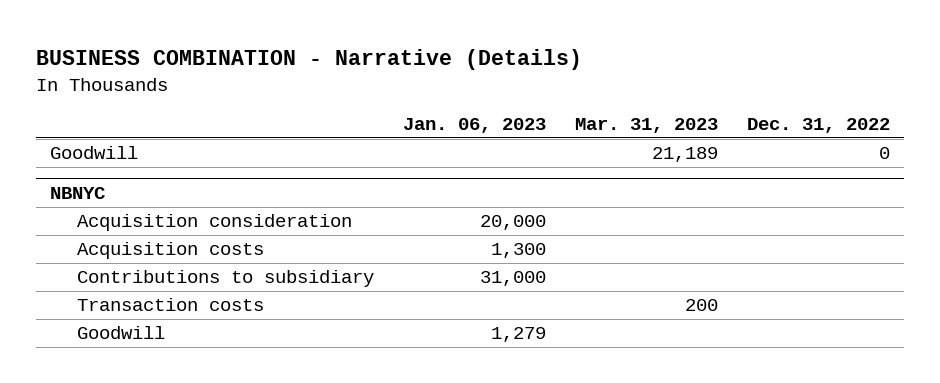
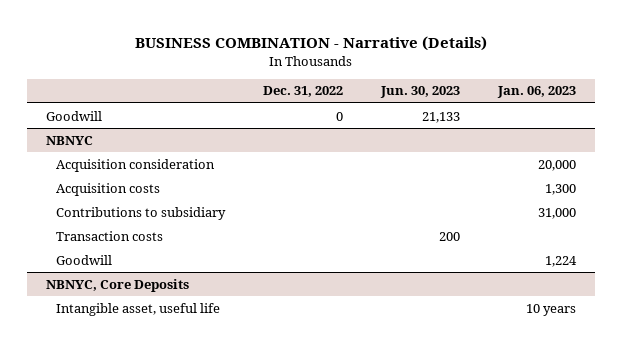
[574,117,718,133] Mar. 31, 2023 -> none
none -> [379,86,460,99] Jun. 30, 2023
[491,327,547,343] 1,279 -> [544,255,577,267] 1,224
none -> [46,278,190,292] NBNYC, Core Deposits
none -> [55,302,220,316] Intangible asset, useful life

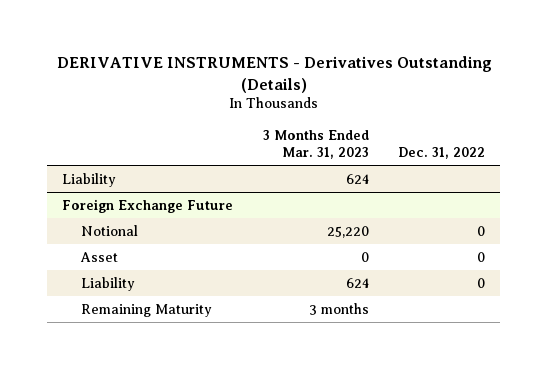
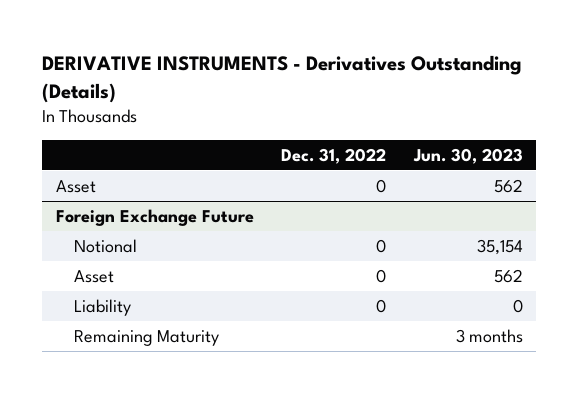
[262,129,369,160] 3 Months Ended Mar. 31, 2023 -> none
none -> [412,147,523,164] Jun. 30, 2023
[61,172,116,187] Liability -> none
none -> [55,179,96,193] Asset

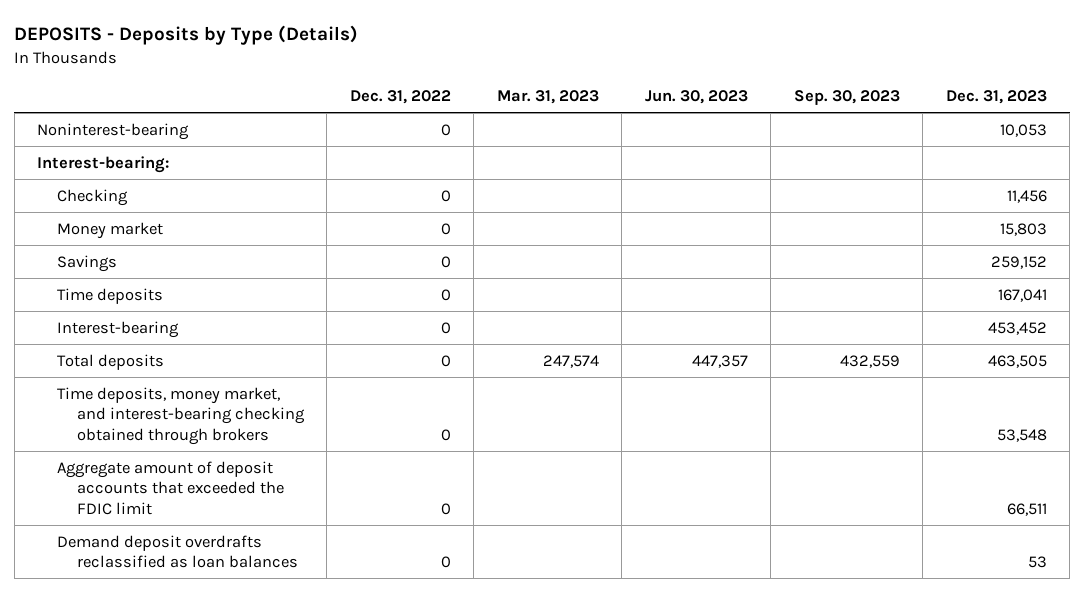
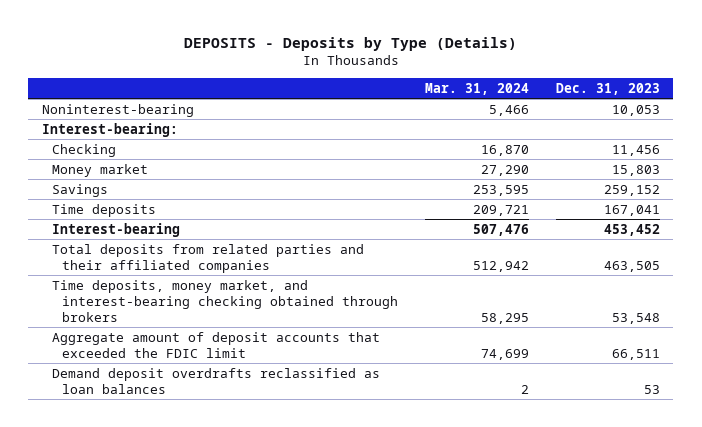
[349,89,451,104] Dec. 31, 2022 -> none
[496,89,599,104] Mar. 31, 2023 -> none
[644,89,748,104] Jun. 30, 2023 -> none
[793,89,900,105] Sep. 30, 2023 -> none
none -> [425,82,530,95] Mar. 31, 2024
[57,353,165,370] Total deposits -> [51,243,364,273] Total deposits from related parties and their affiliated companies

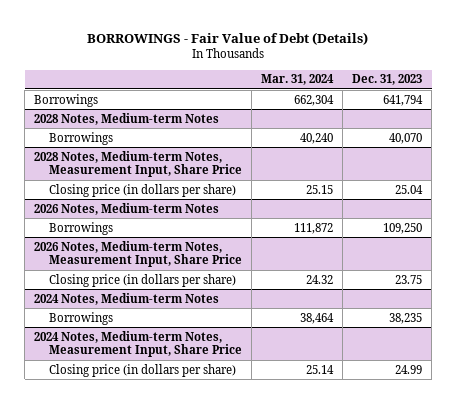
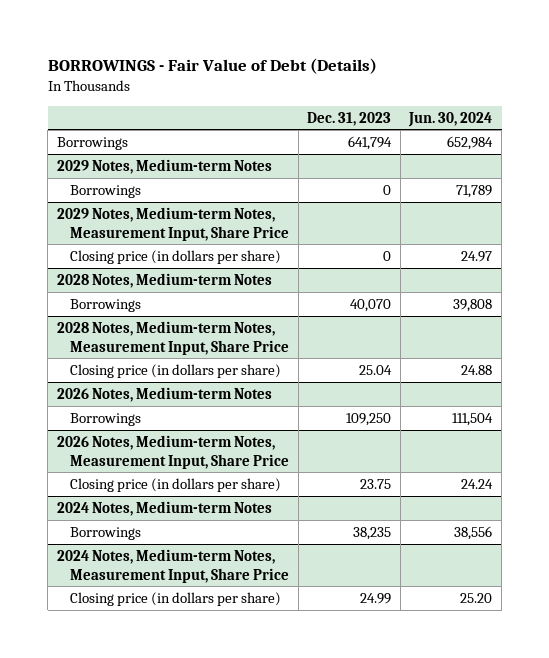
[261,74,335,86] Mar. 31, 2024 -> none
none -> [408,111,493,127] Jun. 30, 2024
none -> [56,158,272,174] 2029 Notes, Medium-term Notes
none -> [69,184,141,198] Borrowings
none -> [56,206,289,241] 2029 Notes, Medium-term Notes, Measurement Input, Share Price
none -> [69,249,281,264] Closing price (in dollars per share)

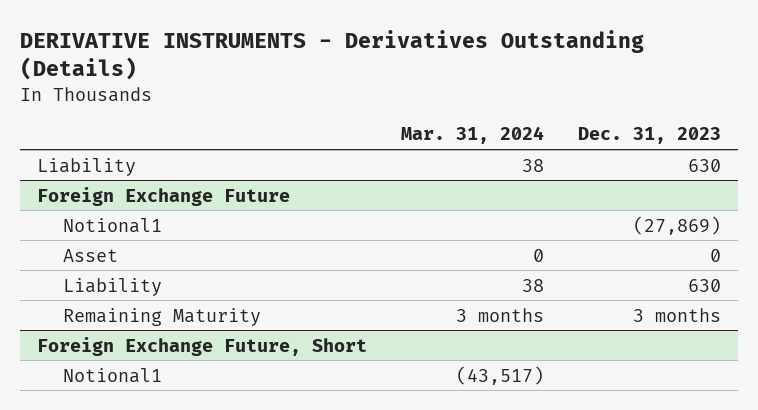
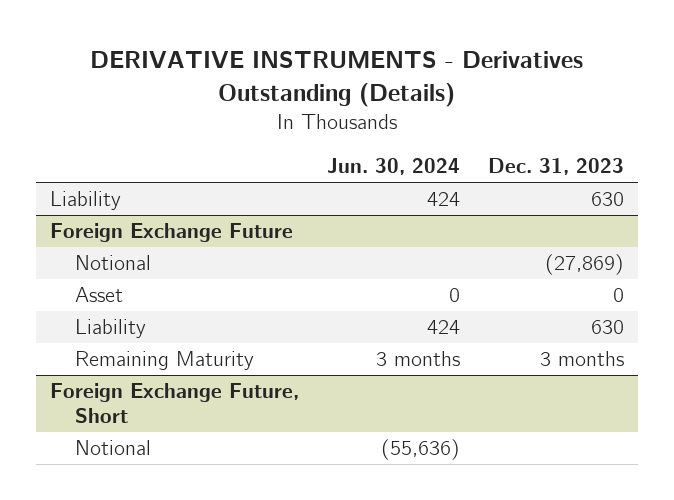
[401,126,545,145] Mar. 31, 2024 -> none
none -> [327,158,461,176] Jun. 30, 2024
[63,217,163,233] Notional1 -> [75,255,152,271] Notional
[63,367,163,383] Notional1 -> [75,440,152,456] Notional

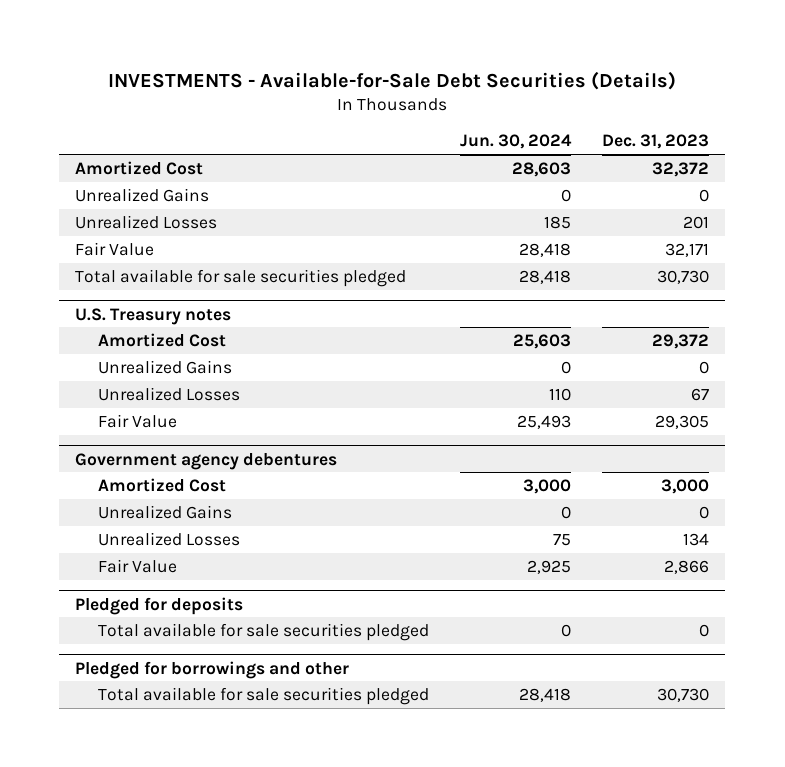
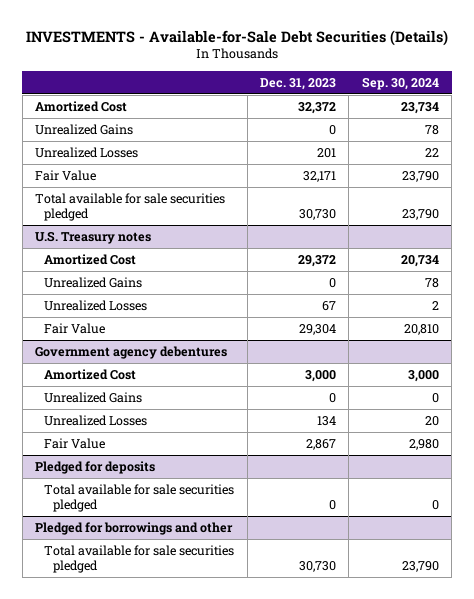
[460,134,573,150] Jun. 30, 2024 -> none
none -> [361,76,439,90] Sep. 30, 2024
[655,414,710,429] 29,305 -> [298,323,336,335] 29,304
[664,559,710,574] 2,866 -> [305,438,336,450] 2,867

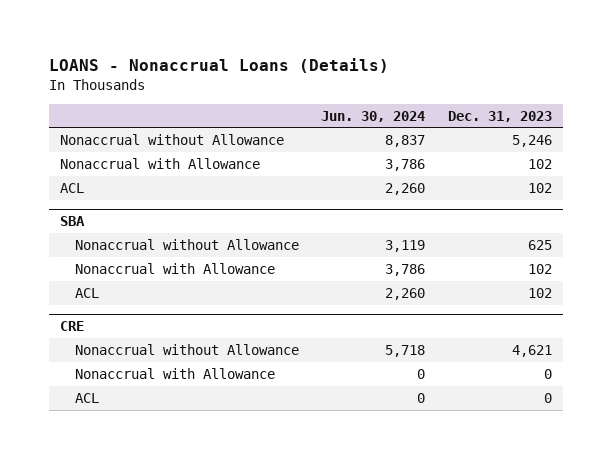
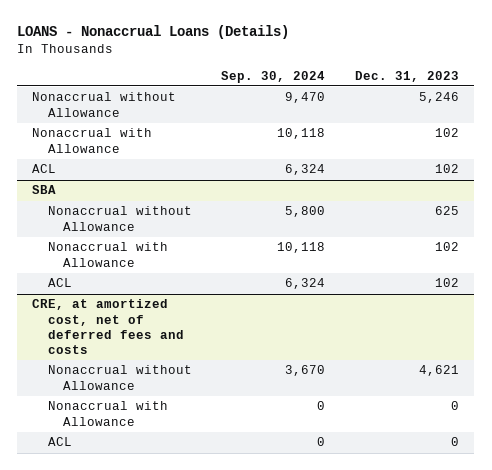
[321,110,426,122] Jun. 30, 2024 -> none
none -> [221,70,326,83] Sep. 30, 2024
[59,321,84,332] CRE -> [32,299,184,355] CRE, at amortized cost, net of deferred fees and costs

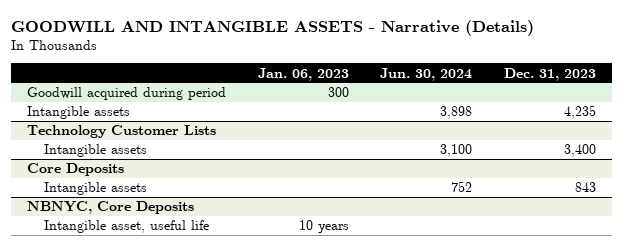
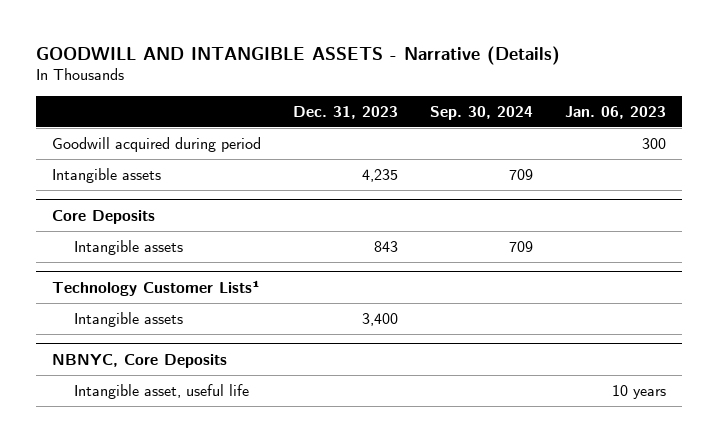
[380,67,473,81] Jun. 30, 2024 -> none
none -> [429,105,533,120] Sep. 30, 2024
[26,125,216,139] Technology Customer Lists -> none
[44,144,148,158] Intangible assets -> none
none -> [51,279,260,296] Technology Customer Lists¹
none -> [74,311,184,327] Intangible assets

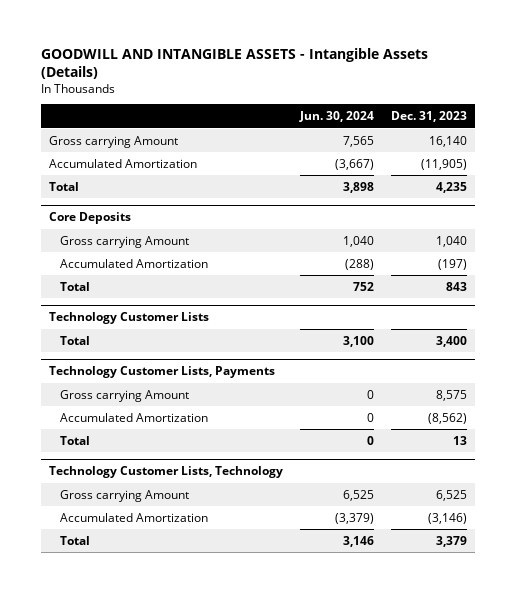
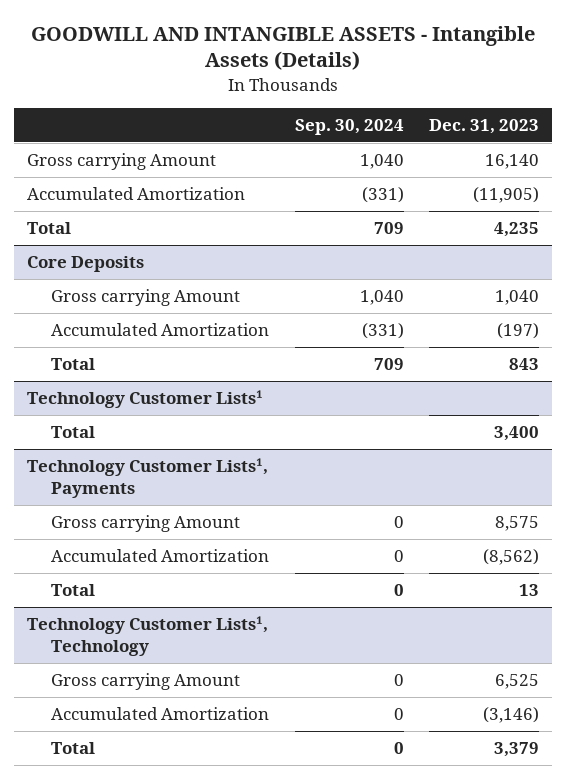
[299,111,375,123] Jun. 30, 2024 -> none
none -> [294,118,404,135] Sep. 30, 2024
[49,312,210,325] Technology Customer Lists -> [26,390,263,409] Technology Customer Lists¹
[49,366,276,379] Technology Customer Lists, Payments -> [26,458,268,498] Technology Customer Lists¹, Payments
[49,466,284,479] Technology Customer Lists, Technology -> [26,616,268,656] Technology Customer Lists¹, Technology

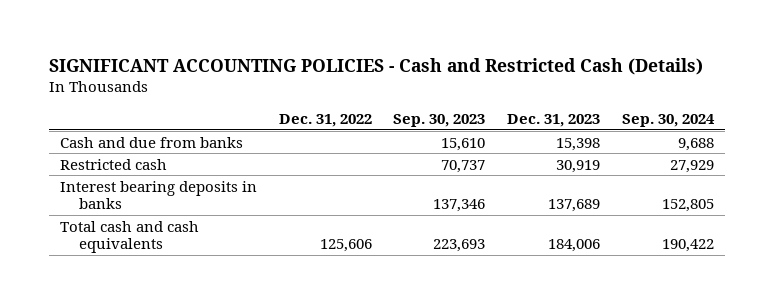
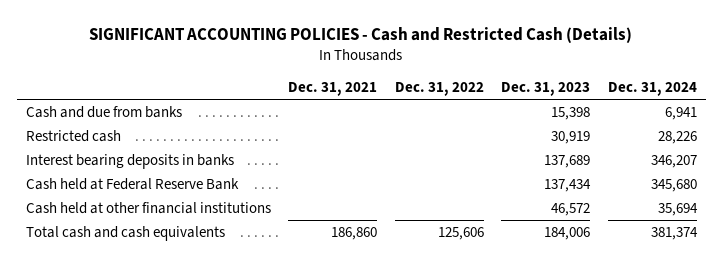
[393,113,486,127] Sep. 30, 2023 -> none
[622,113,716,127] Sep. 30, 2024 -> none
none -> [288,81,378,96] Dec. 31, 2021
none -> [607,81,697,96] Dec. 31, 2024
none -> [25,178,239,191] Cash held at Federal Reserve Bank
none -> [25,202,271,215] Cash held at other financial institutions

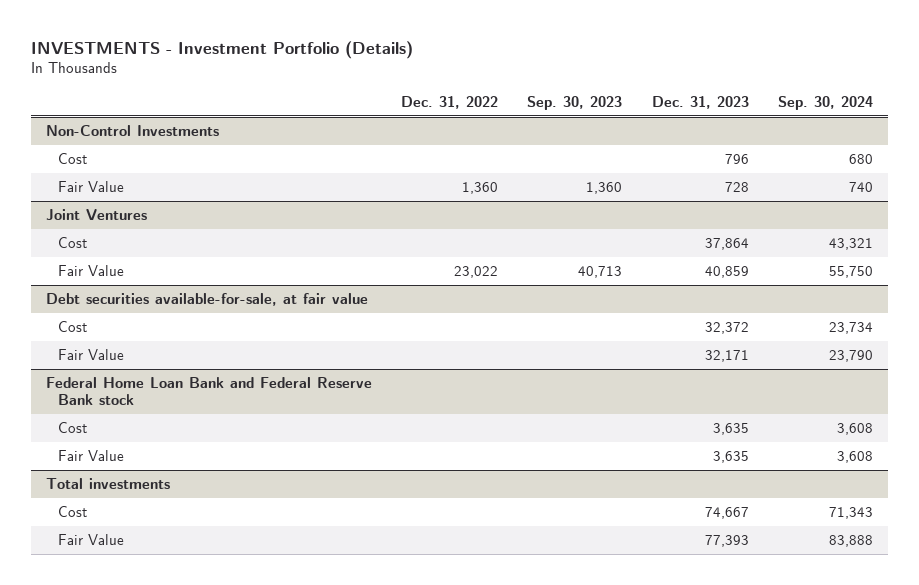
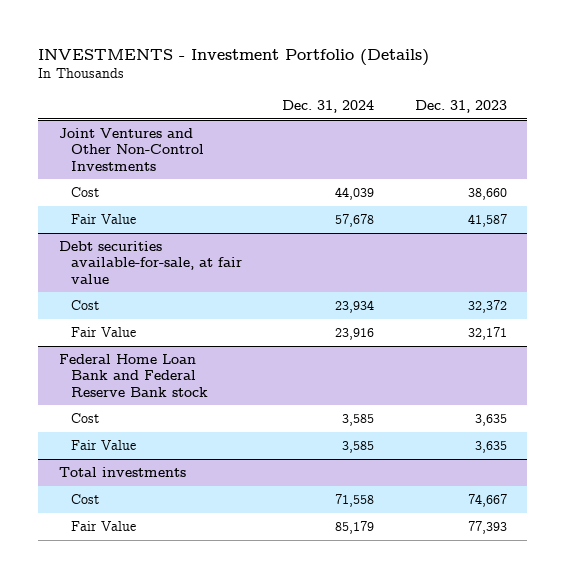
[401,95,499,109] Dec. 31, 2022 -> none
[527,95,623,110] Sep. 30, 2023 -> none
[778,95,874,110] Sep. 30, 2024 -> none
none -> [282,100,375,114] Dec. 31, 2024
[45,125,219,137] Non-Control Investments -> none
[45,209,147,222] Joint Ventures -> none
[57,237,87,249] Cost -> none
[57,265,124,277] Fair Value -> none
none -> [58,128,204,171] Joint Ventures and Other Non-Control Investments
[724,154,749,165] 796 -> [467,188,507,201] 38,660
[724,182,749,193] 728 -> [467,214,507,228] 41,587

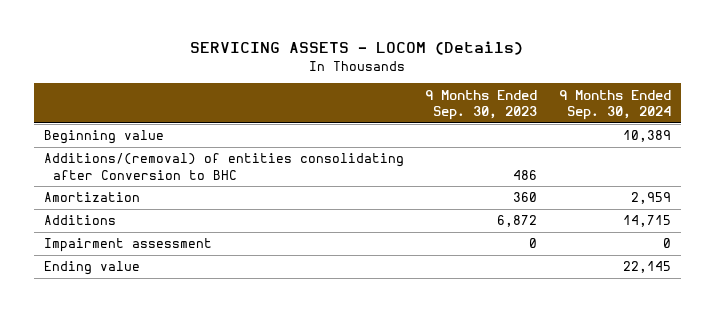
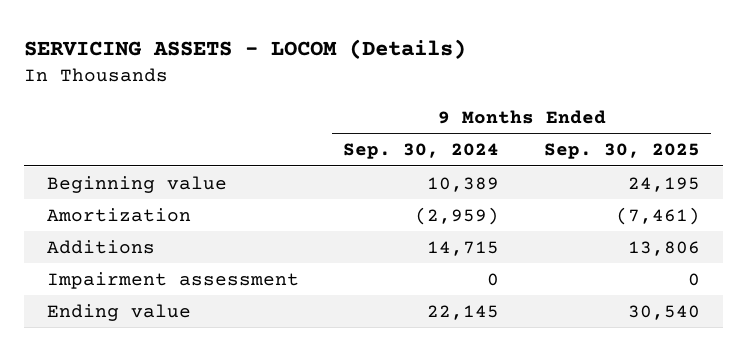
[425,89,538,121] 9 Months Ended Sep. 30, 2023 -> none
none -> [544,143,701,160] Sep. 30, 2025
[44,153,405,180] Additions/(removal) of entities consolidating after Conversion to BHC -> none
[630,192,671,205] 2,959 -> [415,206,500,225] (2,959)

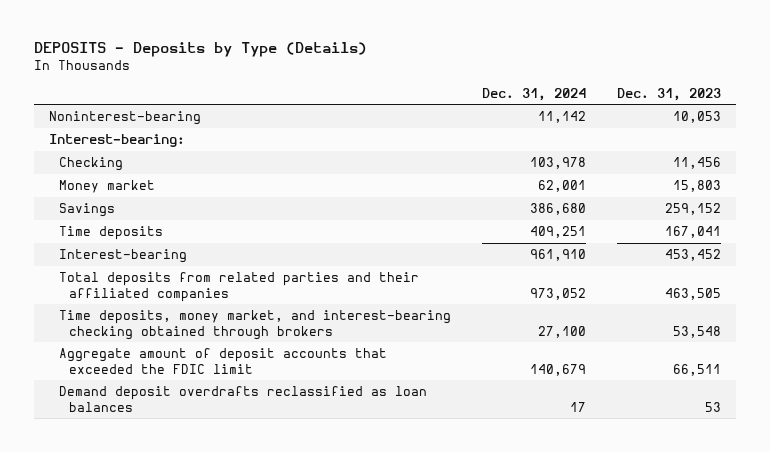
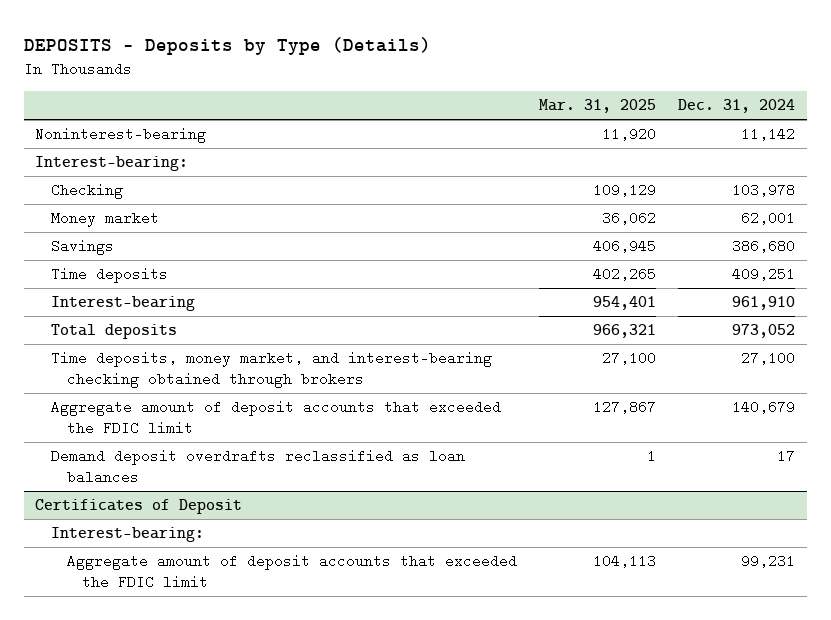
[616,87,721,101] Dec. 31, 2023 -> none
none -> [539,99,657,114] Mar. 31, 2025
[59,271,420,302] Total deposits from related parties and their affiliated companies -> [51,324,178,340] Total deposits
none -> [35,499,243,515] Certificates of Deposit
none -> [51,527,205,543] Interest-bearing:
none -> [66,554,517,590] Aggregate amount of deposit accounts that exceeded the FDIC limit

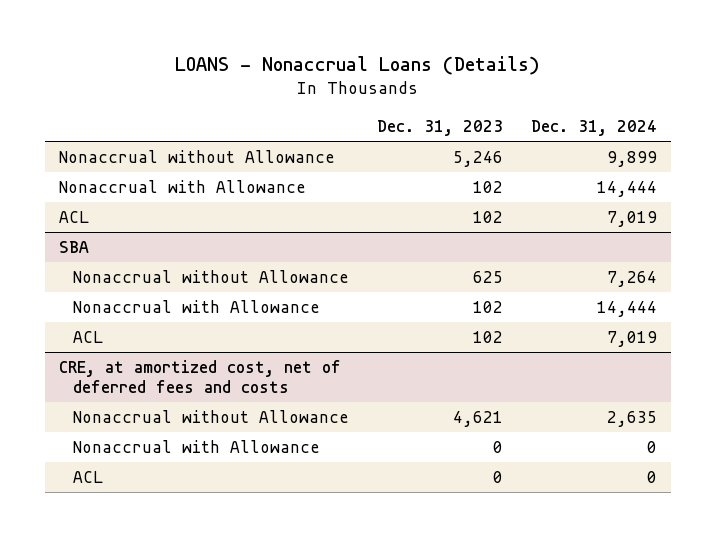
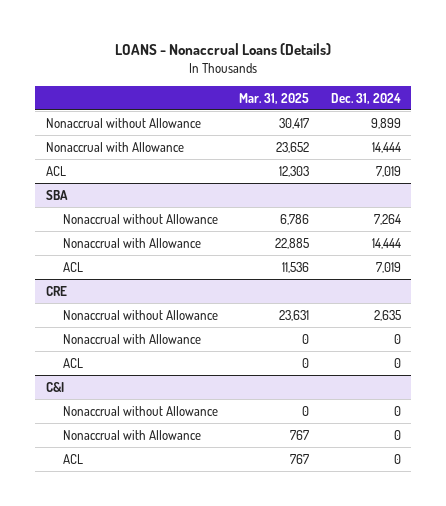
[377,119,504,136] Dec. 31, 2023 -> none
none -> [239,92,310,104] Mar. 31, 2025
[59,359,342,393] CRE, at amortized cost, net of deferred fees and costs -> [45,285,67,296] CRE
none -> [45,381,64,392] C&I
none -> [63,405,219,416] Nonaccrual without Allowance
none -> [63,429,202,440] Nonaccrual with Allowance
none -> [63,453,84,464] ACL

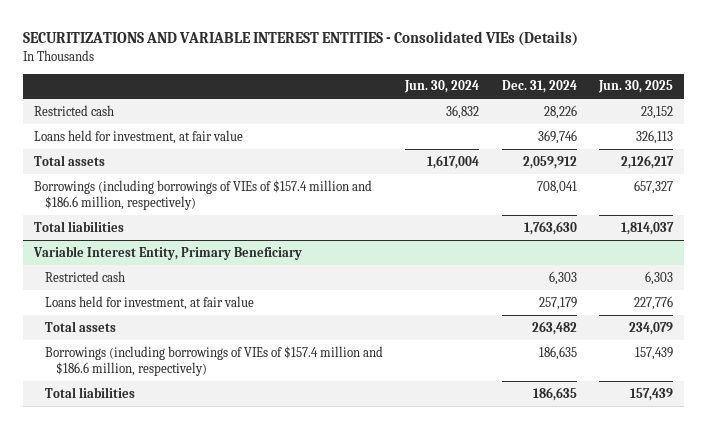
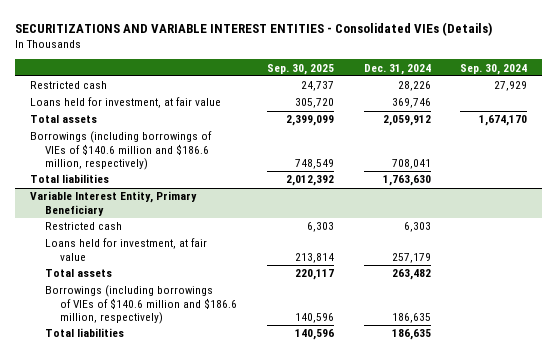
[404,80,480,94] Jun. 30, 2024 -> none
[597,80,673,94] Jun. 30, 2025 -> none
none -> [266,63,334,75] Sep. 30, 2025
none -> [460,63,528,75] Sep. 30, 2024
[34,179,373,211] Borrowings (including borrowings of VIEs of $157.4 million and $186.6 million, respectively) -> [29,131,212,170] Borrowings (including borrowings of VIEs of $140.6 million and $186.6 million, respectively)
[45,345,384,377] Borrowings (including borrowings of VIEs of $157.4 million and $186.6 million, respectively) -> [44,285,237,324] Borrowings (including borrowings of VIEs of $140.6 million and $186.6 million, respectively)

